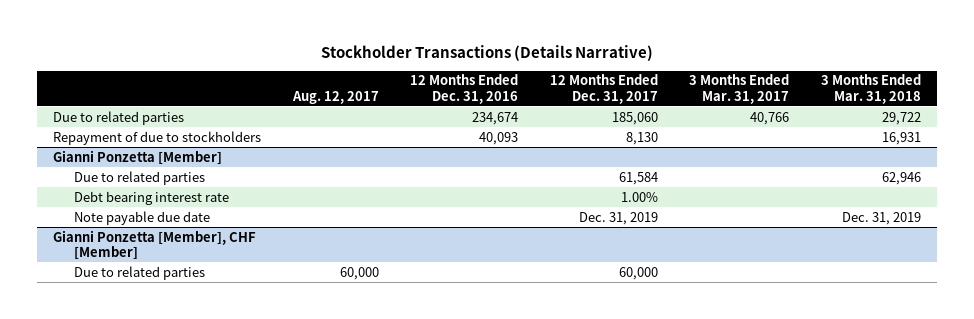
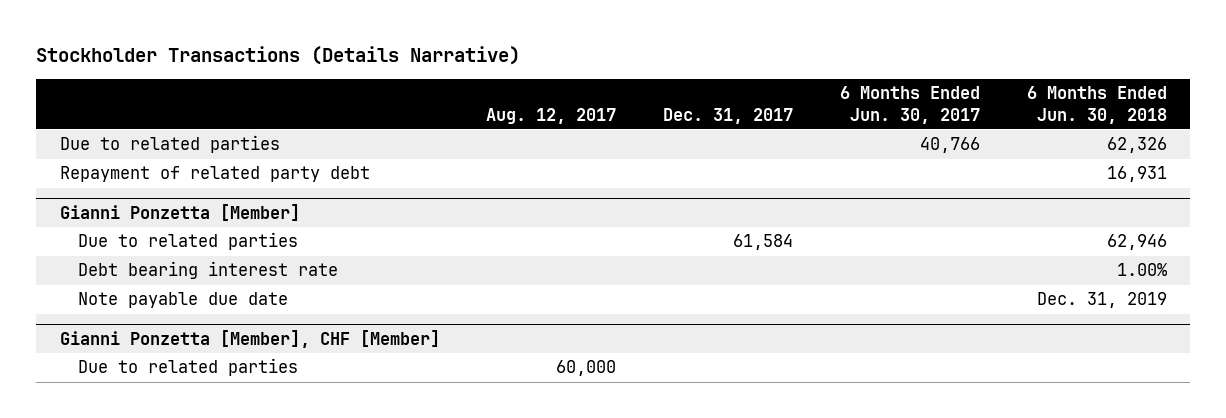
[410,74,519,104] 12 Months Ended Dec. 31, 2016 -> none
[549,74,658,104] 12 Months Ended Dec. 31, 2017 -> none
[689,74,790,104] 3 Months Ended Mar. 31, 2017 -> none
[820,74,921,104] 3 Months Ended Mar. 31, 2018 -> none
none -> [663,107,794,124] Dec. 31, 2017
none -> [839,86,980,124] 6 Months Ended Jun. 30, 2017
none -> [1026,86,1167,124] 6 Months Ended Jun. 30, 2018
[53,130,262,145] Repayment of due to stockholders -> [59,166,370,183] Repayment of related party debt

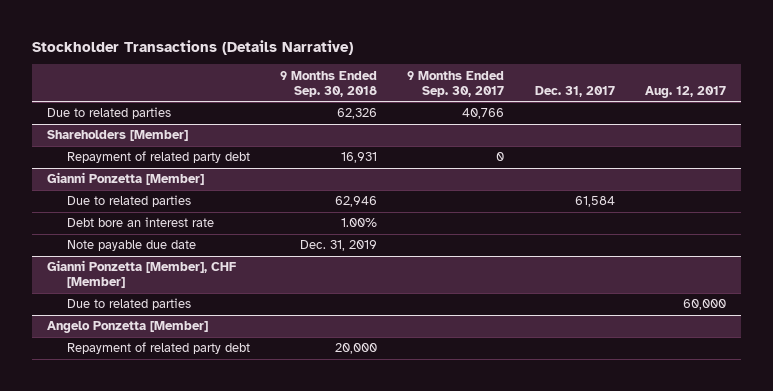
[839,86,980,124] 6 Months Ended Jun. 30, 2017 -> none
[1026,86,1167,124] 6 Months Ended Jun. 30, 2018 -> none
none -> [279,70,377,97] 9 Months Ended Sep. 30, 2018
none -> [407,70,505,97] 9 Months Ended Sep. 30, 2017
[59,166,370,183] Repayment of related party debt -> none
none -> [47,130,189,142] Shareholders [Member]
none -> [66,151,250,164] Repayment of related party debt
[78,261,339,280] Debt bearing interest rate -> [66,217,214,228] Debt bore an interest rate
none -> [47,321,209,334] Angelo Ponzetta [Member]
none -> [66,342,250,355] Repayment of related party debt

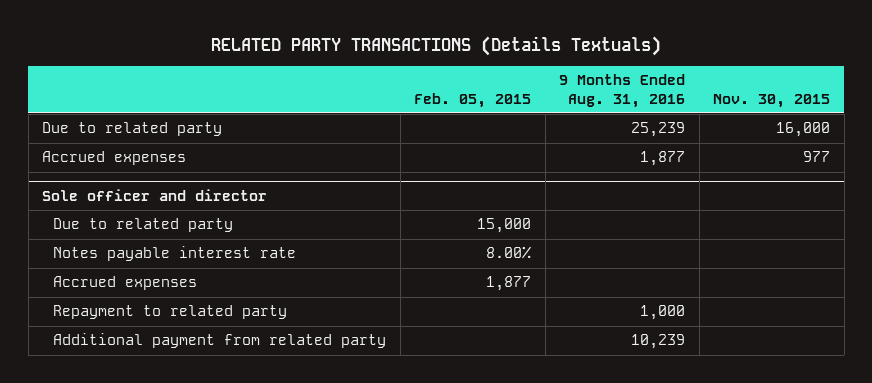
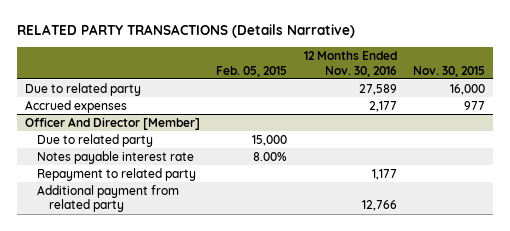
[211,36,662,57] RELATED PARTY TRANSACTIONS (Details Textuals) -> [17,24,356,39] RELATED PARTY TRANSACTIONS (Details Narrative)
[559,74,686,108] 9 Months Ended Aug. 31, 2016 -> none
none -> [303,51,397,77] 12 Months Ended Nov. 30, 2016
[42,188,268,201] Sole officer and director -> [25,116,201,130] Officer And Director [Member]
[53,276,198,291] Accrued expenses -> none

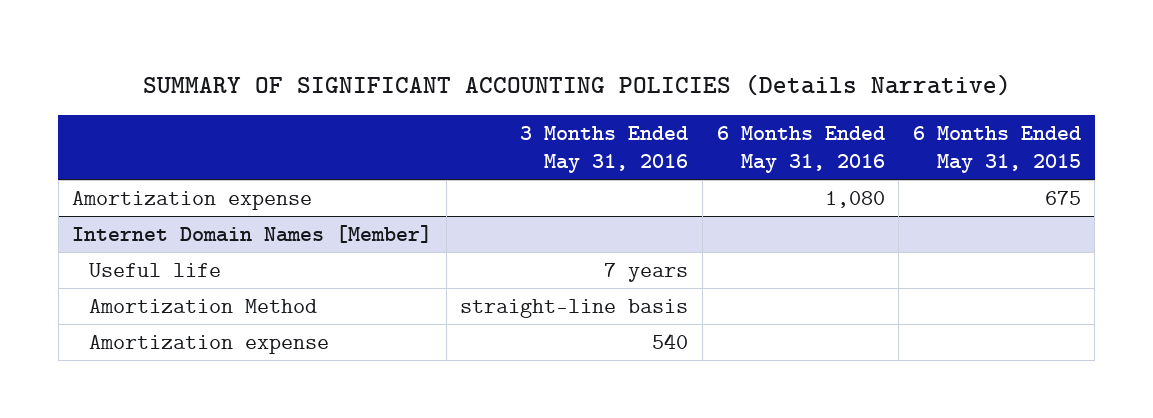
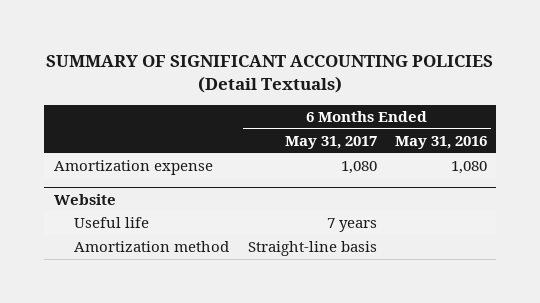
[142,73,1011,96] SUMMARY OF SIGNIFICANT ACCOUNTING POLICIES (Details Narrative) -> [46,55,494,94] SUMMARY OF SIGNIFICANT ACCOUNTING POLICIES (Detail Textuals)
[520,126,689,173] 3 Months Ended May 31, 2016 -> none
[912,126,1081,173] 6 Months Ended May 31, 2015 -> none
none -> [284,136,377,150] May 31, 2017
[72,225,433,244] Internet Domain Names [Member] -> [53,193,116,205] Website
[88,335,329,355] Amortization expense -> none
[88,299,317,314] Amortization Method -> [74,241,230,253] Amortization method

